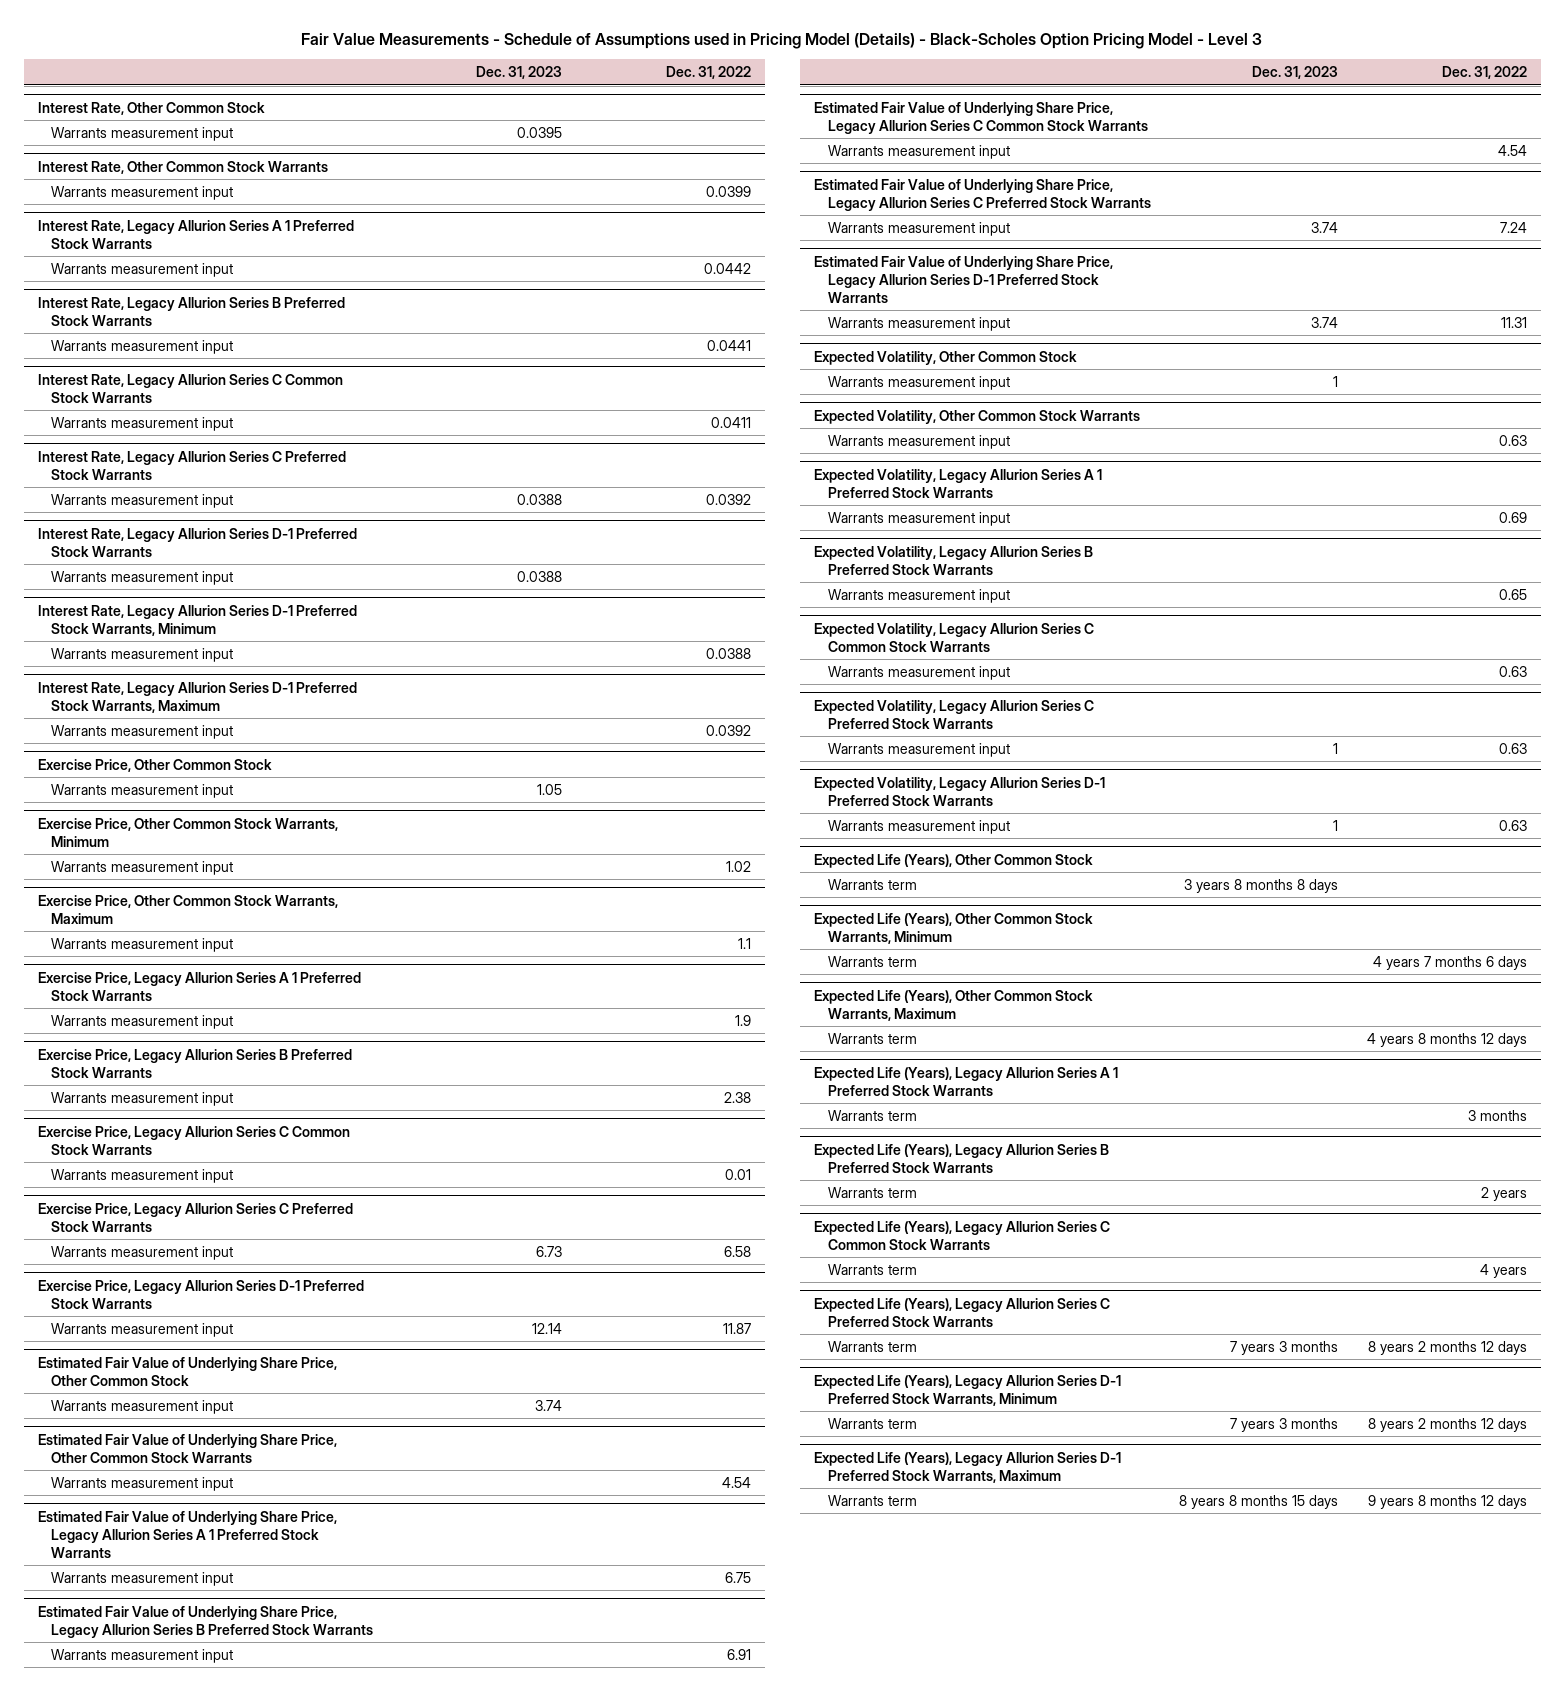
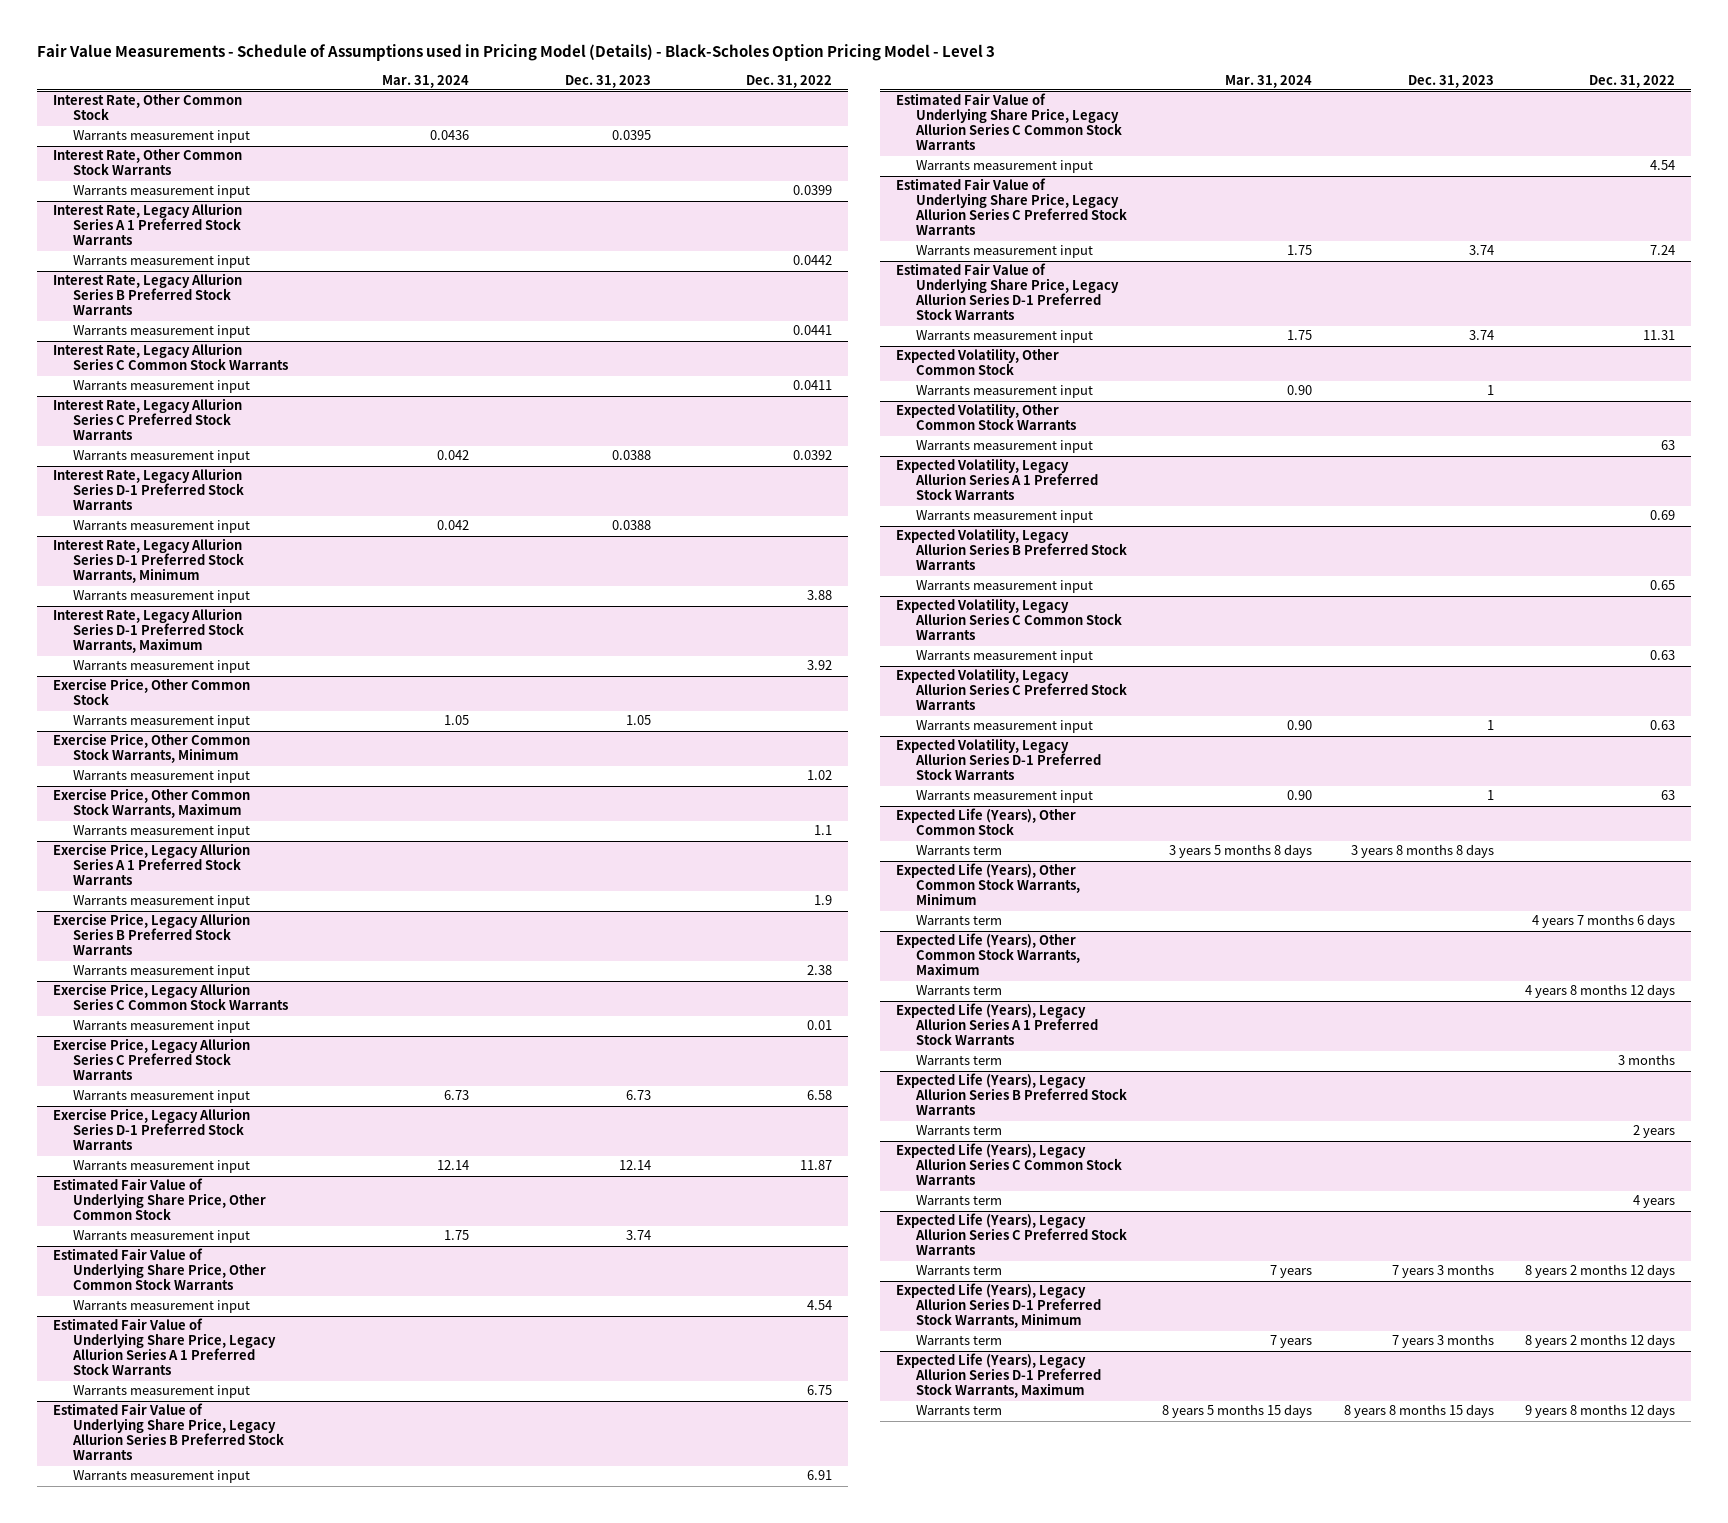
none -> [382,74,470,88] Mar. 31, 2024
[705,647,751,659] 0.0388 -> [807,590,833,601] 3.88
[705,724,751,736] 0.0392 -> [807,660,833,671] 3.92
[1498,434,1527,446] 0.63 -> [1661,440,1676,451] 63
[1498,819,1527,831] 0.63 -> [1661,790,1676,801] 63

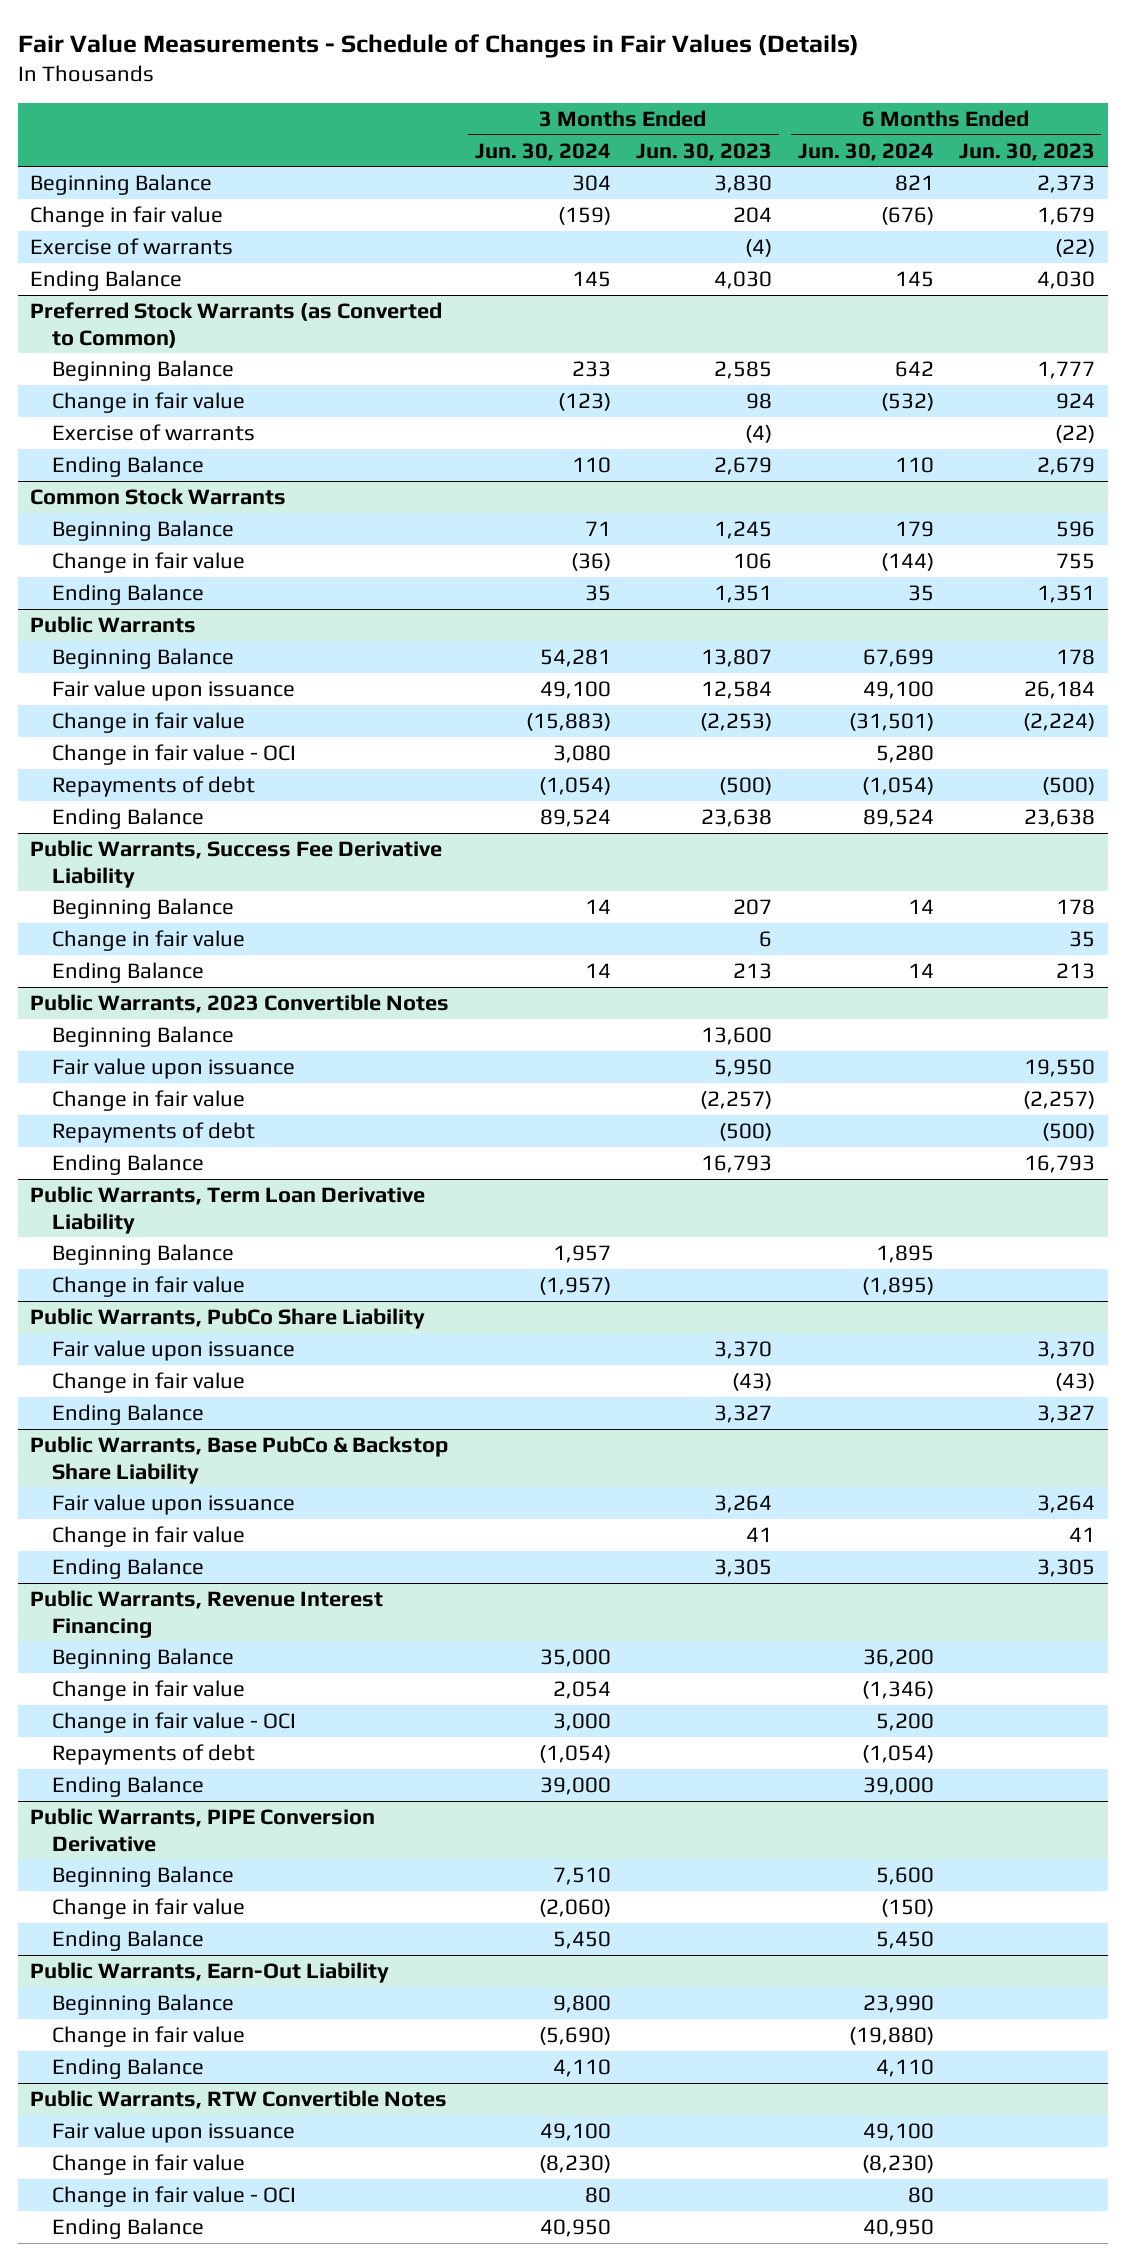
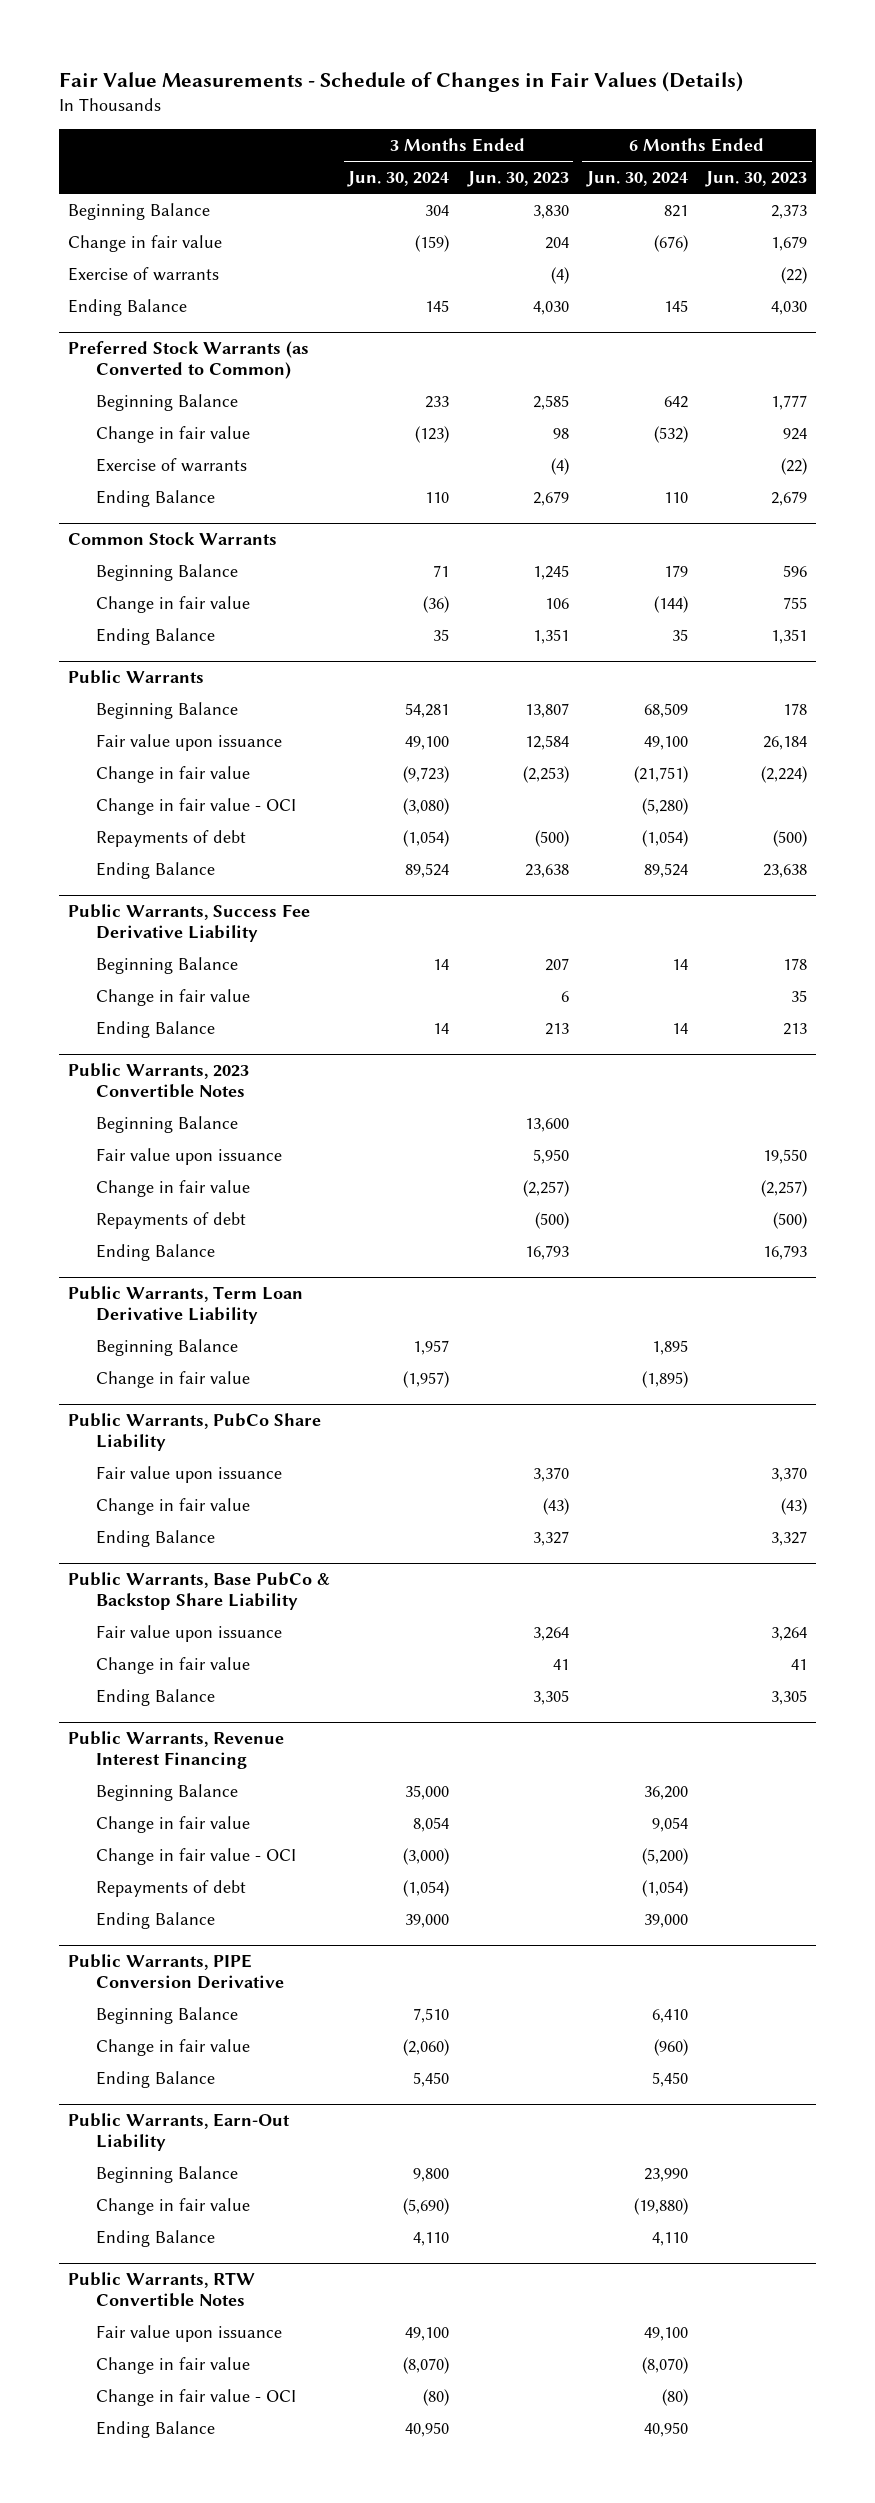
[862,649,934,668] 67,699 -> [643,702,688,718] 68,509
[525,713,611,732] (15,883) -> [403,765,450,783] (9,723)
[848,713,934,732] (31,501) -> [633,765,688,783] (21,751)
[552,745,611,764] 3,080 -> [403,797,450,815] (3,080)
[875,745,934,764] 5,280 -> [641,797,688,815] (5,280)
[552,1681,611,1700] 2,054 -> [413,1816,450,1832] 8,054
[861,1681,934,1700] (1,346) -> [651,1816,688,1832] 9,054
[552,1713,611,1732] 3,000 -> [403,1847,450,1865] (3,000)
[875,1713,934,1732] 5,200 -> [641,1847,688,1865] (5,200)
[875,1867,934,1886] 5,600 -> [651,2008,688,2023] 6,410
[880,1899,934,1918] (150) -> [653,2038,688,2056] (960)
[538,2155,611,2174] (8,230) -> [403,2356,450,2374] (8,070)
[861,2155,934,2174] (8,230) -> [641,2356,688,2374] (8,070)
[584,2187,611,2204] 80 -> [423,2388,450,2406] (80)
[907,2187,934,2204] 80 -> [661,2388,688,2406] (80)

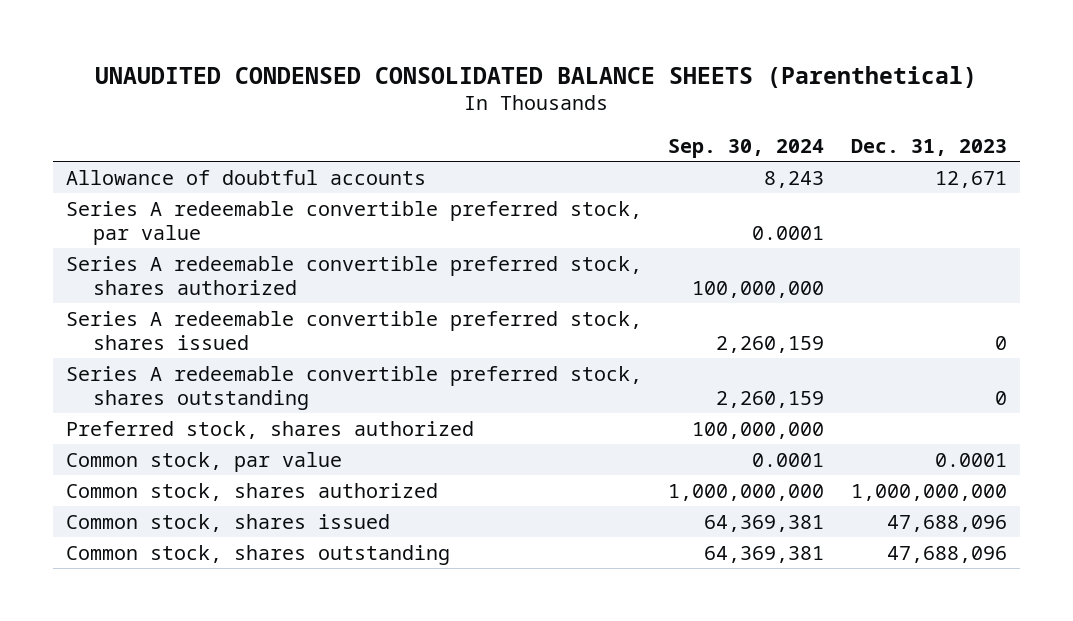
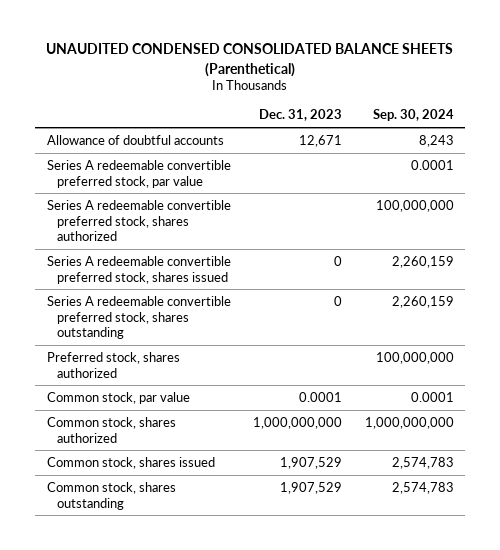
[704,514,825,532] 64,369,381 -> [391,456,454,469] 2,574,783
[886,514,1007,532] 47,688,096 -> [280,456,343,469] 1,907,529
[704,545,825,563] 64,369,381 -> [391,481,454,494] 2,574,783
[886,545,1007,563] 47,688,096 -> [280,481,343,494] 1,907,529

